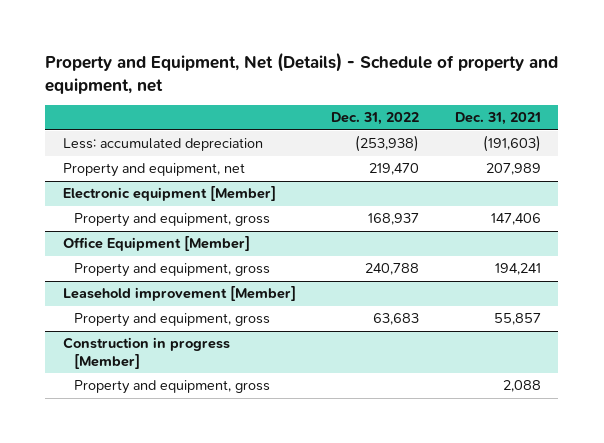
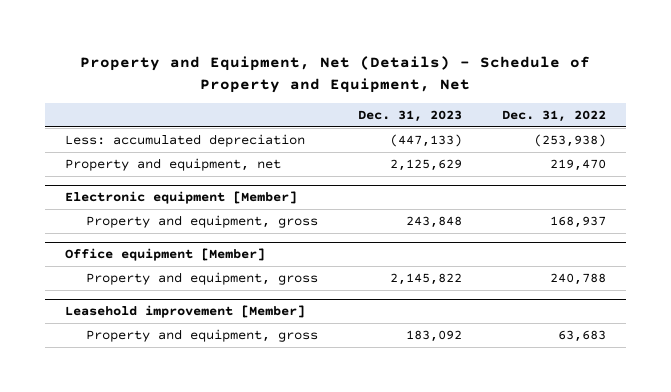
[45,51,559,94] Property and Equipment, Net (Details) - Schedule of property and equipment, net -> [80,55,591,93] Property and Equipment, Net (Details) - Schedule of Property and Equipment, Net
[454,112,541,126] Dec. 31, 2021 -> none
none -> [357,109,462,122] Dec. 31, 2023
[62,236,250,252] Office Equipment [Member] -> [64,248,265,262] Office equipment [Member]
[62,337,230,370] Construction in progress [Member] -> none
[74,380,271,395] Property and equipment, gross -> none

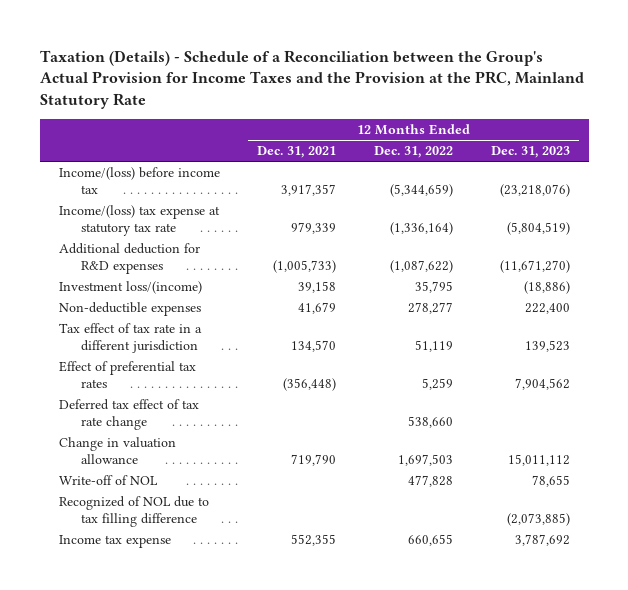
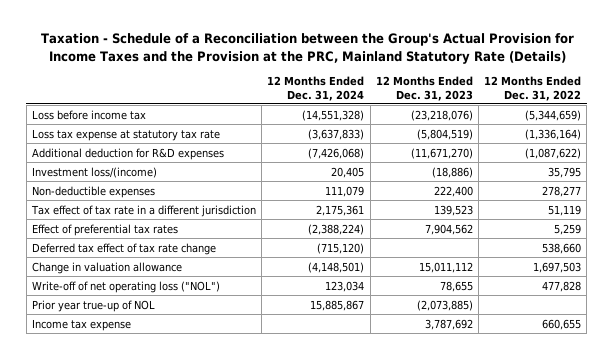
[39,49,584,110] Taxation (Details) - Schedule of a Reconciliation between the Group's Actual Provision for Income Taxes and the Provision at the PRC, Mainland Statutory Rate -> [40,33,574,64] Taxation - Schedule of a Reconciliation between the Group's Actual Provision for Income Taxes and the Provision at the PRC, Mainland Statutory Rate (Details)
[257,146,337,159] Dec. 31, 2021 -> none
none -> [267,76,365,101] 12 Months Ended Dec. 31, 2024
[58,167,220,194] Income/(loss) before income tax -> [31,109,146,120] Loss before income tax
[58,205,220,236] Income/(loss) tax expense at statutory tax rate -> [31,128,220,141] Loss tax expense at statutory tax rate
[58,475,158,486] Write-off of NOL -> [31,280,220,293] Write-off of net operating loss ("NOL")
[58,496,209,527] Recognized of NOL due to tax filling difference -> [31,299,155,312] Prior year true-up of NOL

